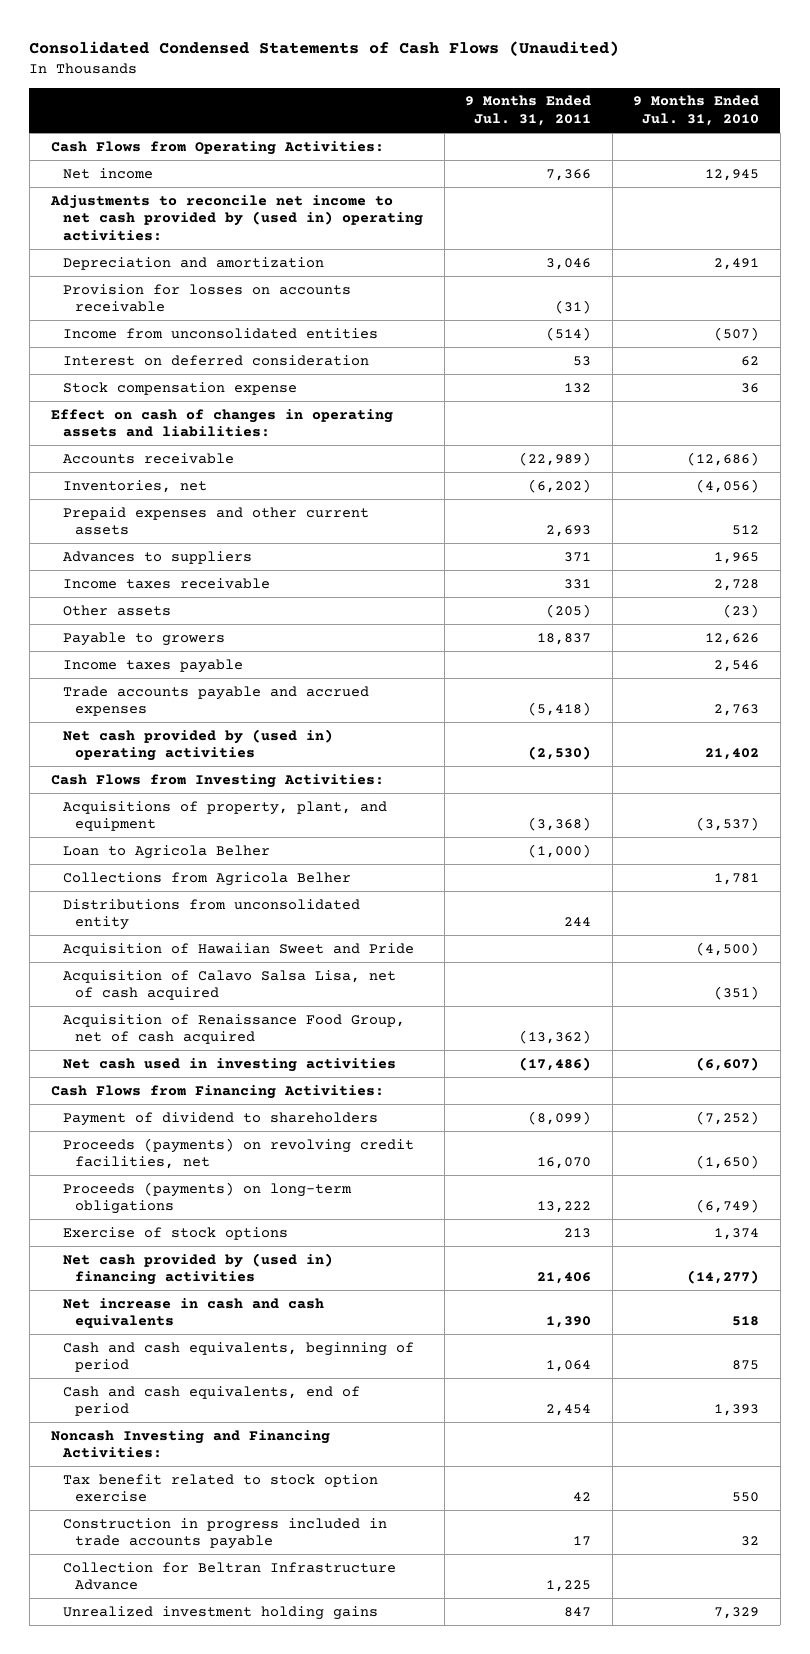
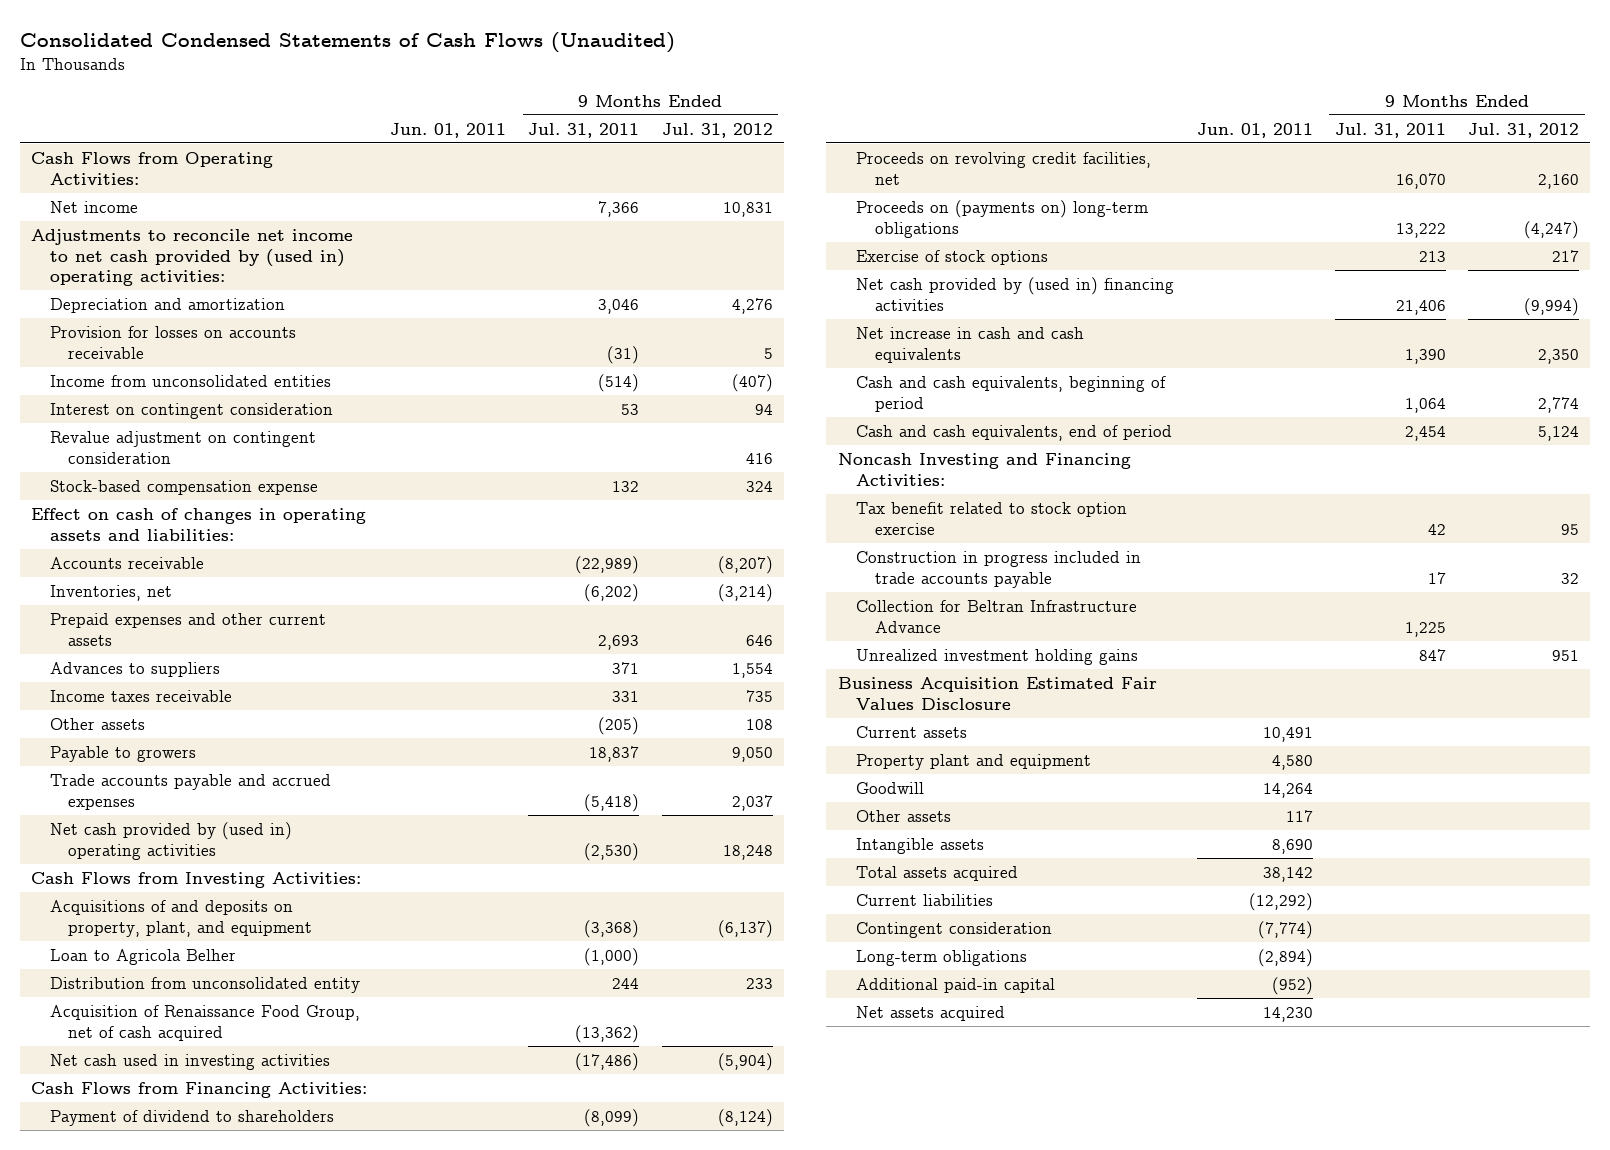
[633,95,760,127] 9 Months Ended Jul. 31, 2010 -> none
none -> [390,122,507,138] Jun. 01, 2011
none -> [661,122,773,138] Jul. 31, 2012
[62,354,369,366] Interest on deferred consideration -> [49,402,333,419] Interest on contingent consideration
none -> [49,430,316,464] Revalue adjustment on contingent consideration
[62,381,297,395] Stock compensation expense -> [49,479,318,495] Stock-based compensation expense
[62,658,243,673] Income taxes payable -> none
[62,800,387,832] Acquisitions of property, plant, and equipment -> [49,899,313,937] Acquisitions of and deposits on property, plant, and equipment
[62,871,351,886] Collections from Agricola Belher -> none
[62,942,414,956] Acquisition of Hawaiian Sweet and Pride -> none
[62,969,396,1001] Acquisition of Calavo Salsa Lisa, net of cash acquired -> none
[62,898,360,931] Distributions from unconsolidated entity -> [49,976,360,993] Distribution from unconsolidated entity
[62,1137,414,1170] Proceeds (payments) on revolving credit facilities, net -> [856,151,1152,185] Proceeds on revolving credit facilities, net
[62,1181,352,1215] Proceeds (payments) on long-term obligations -> [856,199,1149,238] Proceeds on (payments on) long-term obligations
none -> [837,676,1157,710] Business Acquisition Estimated Fair Values Disclosure
none -> [856,725,968,738] Current assets
none -> [856,753,1092,770] Property plant and equipment
none -> [856,781,925,794] Goodwill
none -> [856,809,952,822] Other assets
none -> [856,837,985,854] Intangible assets
none -> [856,865,1019,881] Total assets acquired
none -> [856,893,994,906] Current liabilities
none -> [856,921,1053,938] Contingent consideration
none -> [856,949,1028,966] Long-term obligations
none -> [856,977,1056,993] Additional paid-in capital
none -> [856,1005,1006,1021] Net assets acquired

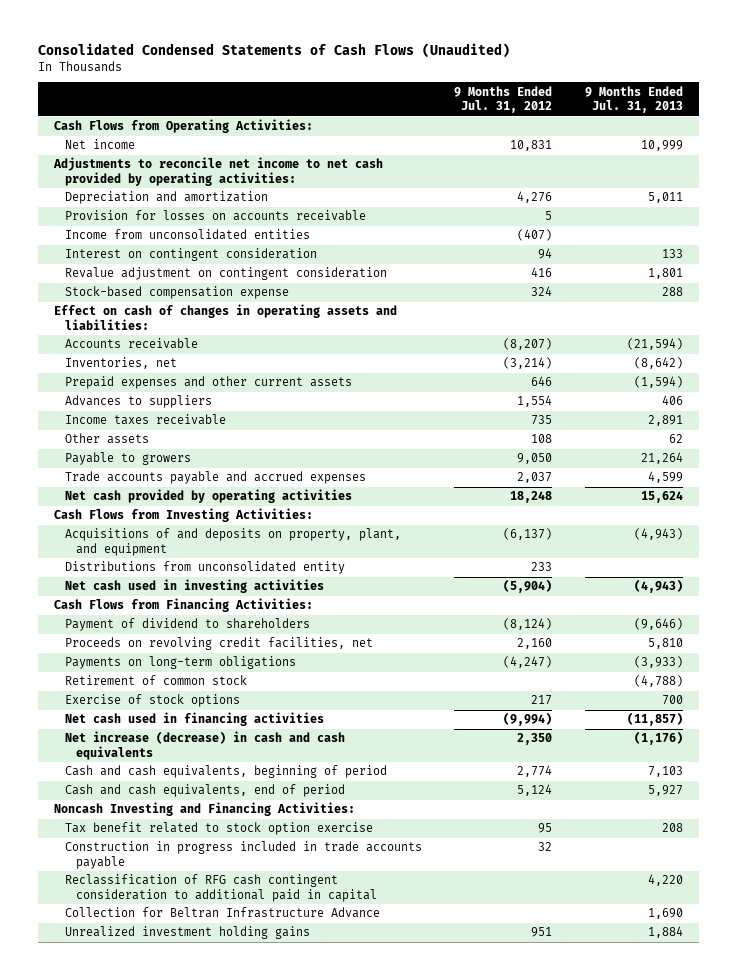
[390,122,507,138] Jun. 01, 2011 -> none
[528,122,640,138] Jul. 31, 2011 -> none
none -> [584,85,683,114] 9 Months Ended Jul. 31, 2013
[31,228,354,287] Adjustments to reconcile net income to net cash provided by (used in) operating activities: -> [52,157,383,186] Adjustments to reconcile net income to net cash provided by operating activities:
[49,821,292,860] Net cash provided by (used in) operating activities -> [64,489,352,504] Net cash provided by operating activities
[49,948,236,965] Loan to Agricola Belher -> none
[49,1004,360,1041] Acquisition of Renaissance Food Group, net of cash acquired -> none
[49,976,360,993] Distribution from unconsolidated entity -> [64,561,345,575] Distributions from unconsolidated entity
[856,199,1149,238] Proceeds on (payments on) long-term obligations -> [64,656,296,670] Payments on long-term obligations
none -> [64,675,247,686] Retirement of common stock
[856,276,1175,311] Net cash provided by (used in) financing activities -> [64,712,324,727] Net cash used in financing activities
[856,326,1085,363] Net increase in cash and cash equivalents -> [64,731,345,760] Net increase (decrease) in cash and cash equivalents
none -> [64,874,377,902] Reclassification of RFG cash contingent consideration to additional paid in capital
[837,676,1157,710] Business Acquisition Estimated Fair Values Disclosure -> none
[856,725,968,738] Current assets -> none
[856,753,1092,770] Property plant and equipment -> none
[856,781,925,794] Goodwill -> none
[856,809,952,822] Other assets -> none
[856,837,985,854] Intangible assets -> none
[856,865,1019,881] Total assets acquired -> none
[856,893,994,906] Current liabilities -> none
[856,921,1053,938] Contingent consideration -> none
[856,949,1028,966] Long-term obligations -> none
[856,977,1056,993] Additional paid-in capital -> none
[856,1005,1006,1021] Net assets acquired -> none

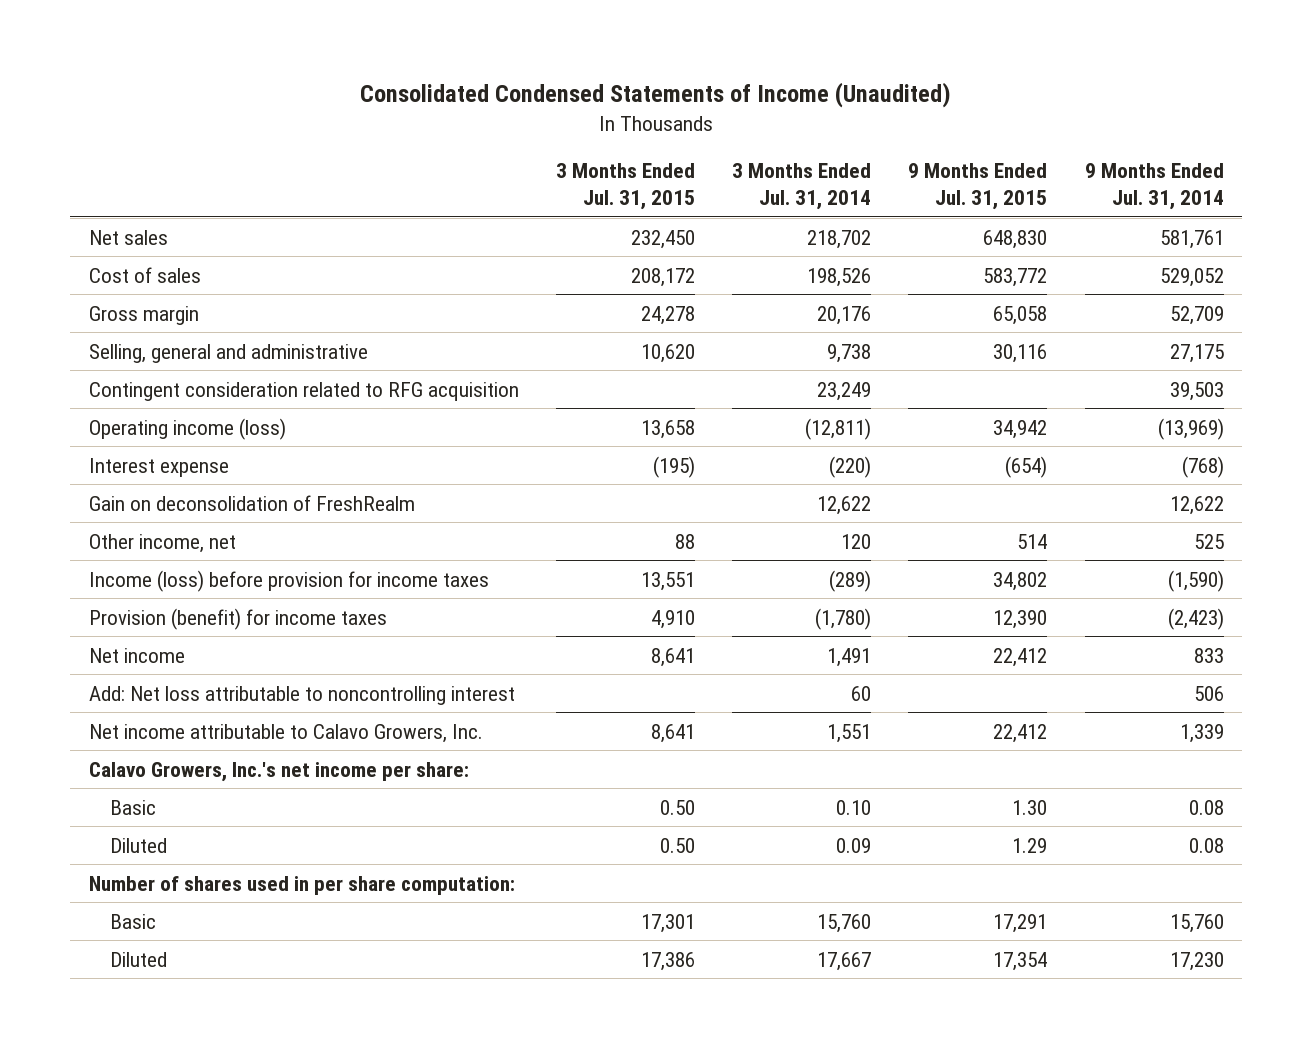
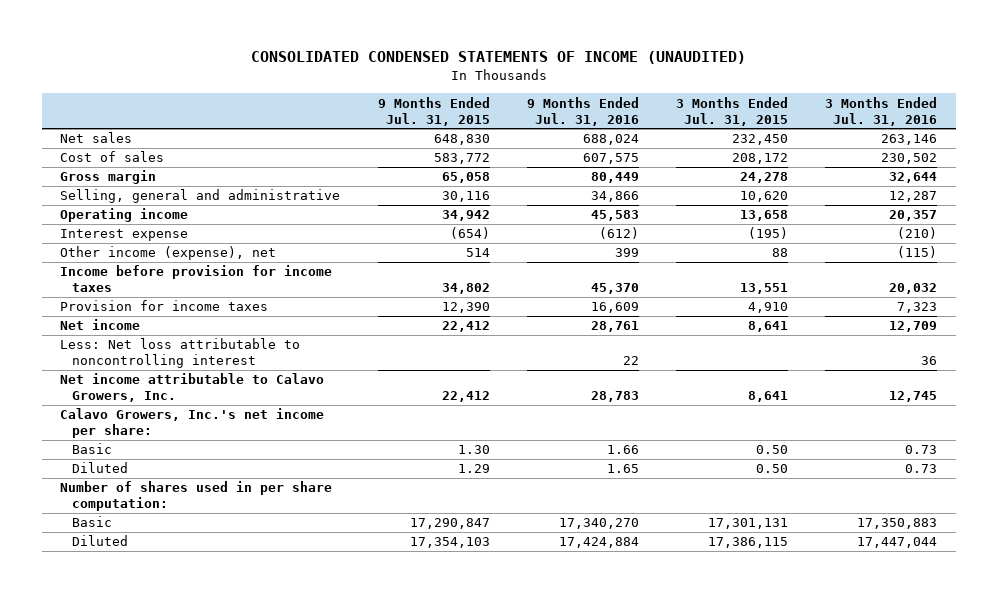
[360,82,952,109] Consolidated Condensed Statements of Income (Unaudited) -> [250,51,746,65] CONSOLIDATED CONDENSED STATEMENTS OF INCOME (UNAUDITED)
[732,163,872,211] 3 Months Ended Jul. 31, 2014 -> none
[1084,163,1224,211] 9 Months Ended Jul. 31, 2014 -> none
none -> [526,96,639,126] 9 Months Ended Jul. 31, 2016
none -> [825,96,938,126] 3 Months Ended Jul. 31, 2016
[88,381,519,401] Contingent consideration related to RFG acquisition -> none
[88,417,286,440] Operating income (loss) -> [60,208,189,223] Operating income
[88,494,415,511] Gain on deconsolidation of FreshRealm -> none
[88,533,236,553] Other income, net -> [60,246,277,261] Other income (expense), net
[88,569,489,592] Income (loss) before provision for income taxes -> [60,265,333,293] Income before provision for income taxes
[88,607,387,630] Provision (benefit) for income taxes -> [60,300,269,312] Provision for income taxes
[88,685,515,705] Add: Net loss attributable to noncontrolling interest -> [60,338,301,369] Less: Net loss attributable to noncontrolling interest
[640,913,695,933] 17,301 -> [708,518,789,530] 17,301,131
[993,913,1048,933] 17,291 -> [409,518,490,530] 17,290,847
[640,951,695,971] 17,386 -> [708,537,789,549] 17,386,115
[993,951,1048,971] 17,354 -> [409,537,490,549] 17,354,103

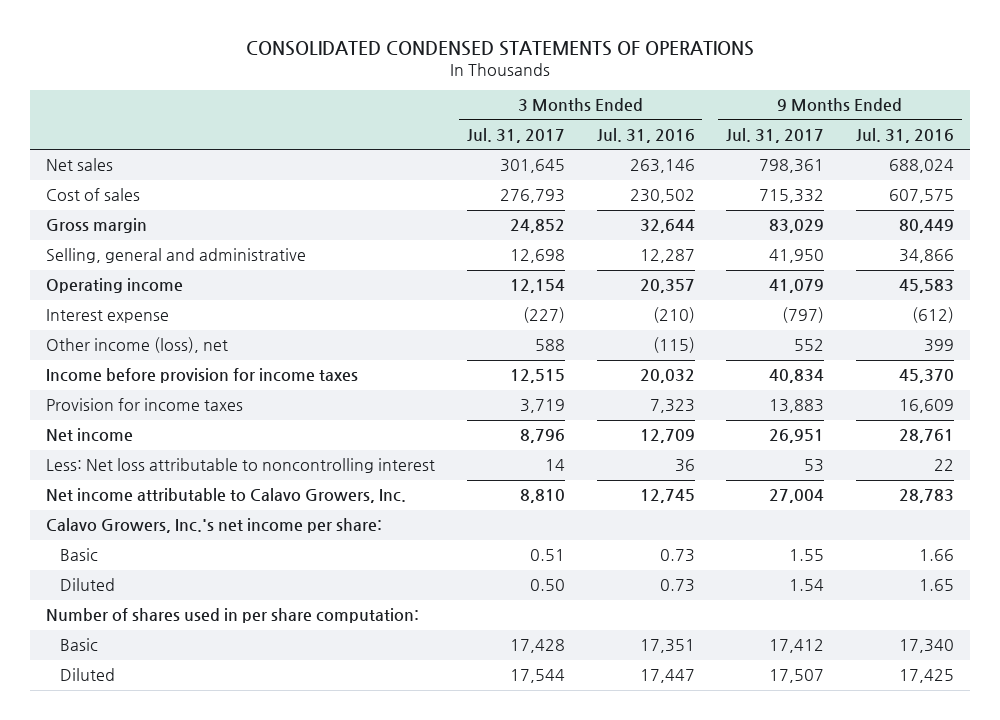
[250,51,746,65] CONSOLIDATED CONDENSED STATEMENTS OF INCOME (UNAUDITED) -> [246,41,755,57] CONSOLIDATED CONDENSED STATEMENTS OF OPERATIONS
[377,96,490,126] 9 Months Ended Jul. 31, 2015 -> none
[676,96,789,126] 3 Months Ended Jul. 31, 2015 -> none
none -> [466,127,565,143] Jul. 31, 2017
none -> [726,127,825,143] Jul. 31, 2017
[60,246,277,261] Other income (expense), net -> [46,337,229,354] Other income (loss), net
[558,518,639,530] 17,340,270 -> [898,639,954,654] 17,340
[857,518,938,530] 17,350,883 -> [639,639,695,654] 17,351
[558,537,639,549] 17,424,884 -> [898,669,954,684] 17,425
[857,537,938,549] 17,447,044 -> [639,669,695,684] 17,447

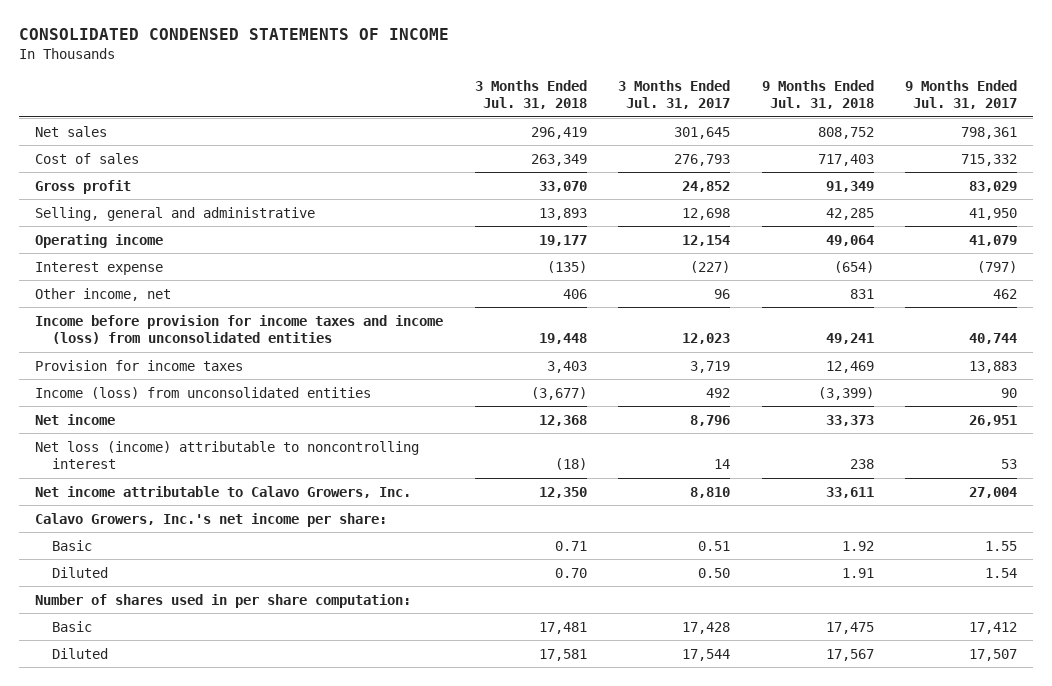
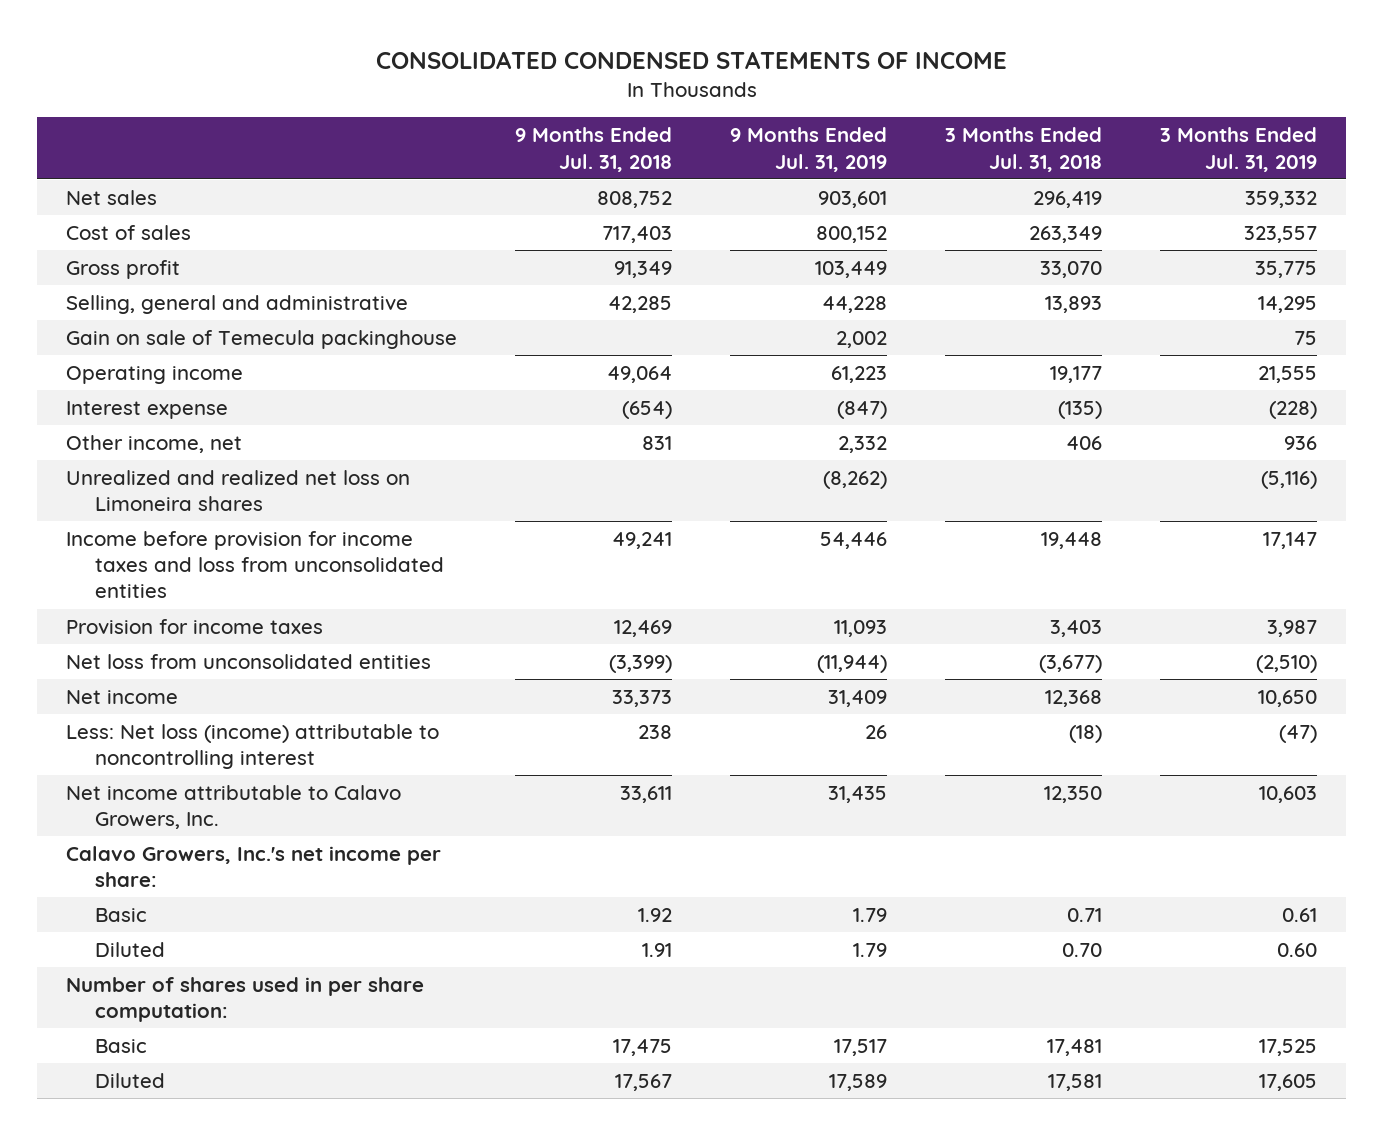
[618,79,731,110] 3 Months Ended Jul. 31, 2017 -> none
[905,79,1018,110] 9 Months Ended Jul. 31, 2017 -> none
none -> [730,127,888,172] 9 Months Ended Jul. 31, 2019
none -> [1160,127,1318,172] 3 Months Ended Jul. 31, 2019
none -> [65,329,457,349] Gain on sale of Temecula packinghouse
none -> [65,469,410,512] Unrealized and realized net loss on Limoneira shares
[35,314,444,344] Income before provision for income taxes and income (loss) from unconsolidated entities -> [65,530,445,599] Income before provision for income taxes and loss from unconsolidated entities
[35,386,372,399] Income (loss) from unconsolidated entities -> [65,653,431,669] Net loss from unconsolidated entities
[35,440,420,469] Net loss (income) attributable to noncontrolling interest -> [65,723,439,770] Less: Net loss (income) attributable to noncontrolling interest

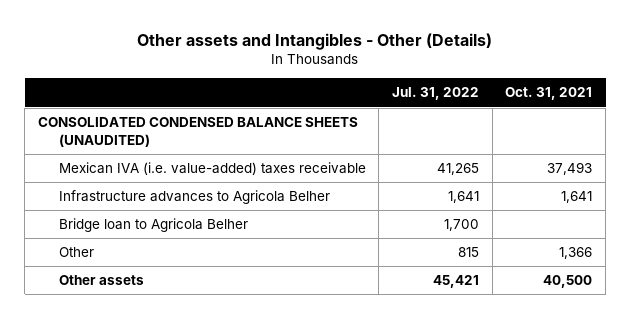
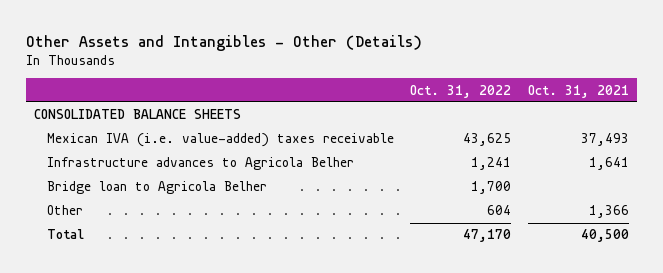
[137,32,493,50] Other assets and Intangibles - Other (Details) -> [26,34,423,51] Other Assets and Intangibles - Other (Details)
[391,87,479,101] Jul. 31, 2022 -> none
none -> [410,84,512,98] Oct. 31, 2022
[37,117,358,147] CONSOLIDATED CONDENSED BALANCE SHEETS (UNAUDITED) -> [34,109,242,120] CONSOLIDATED BALANCE SHEETS
[58,275,144,286] Other assets -> [47,229,85,240] Total

